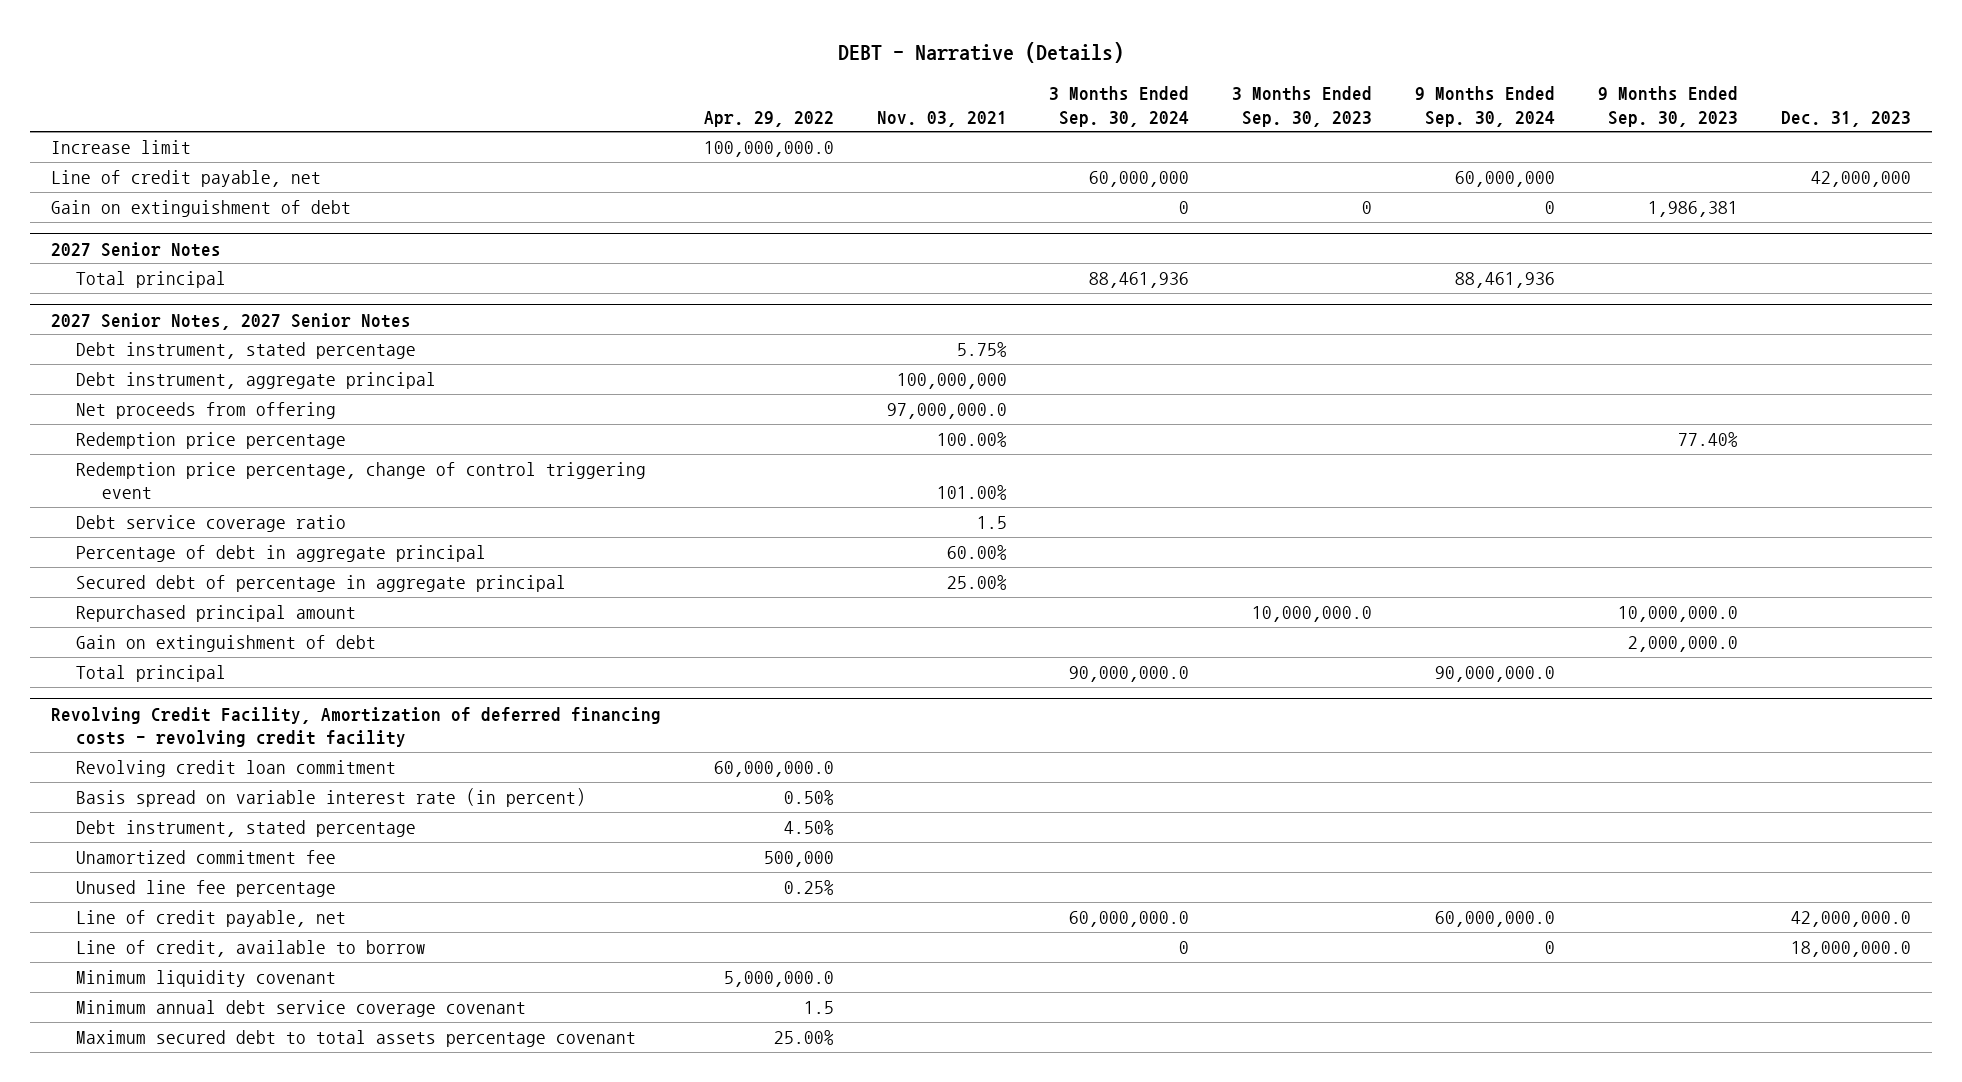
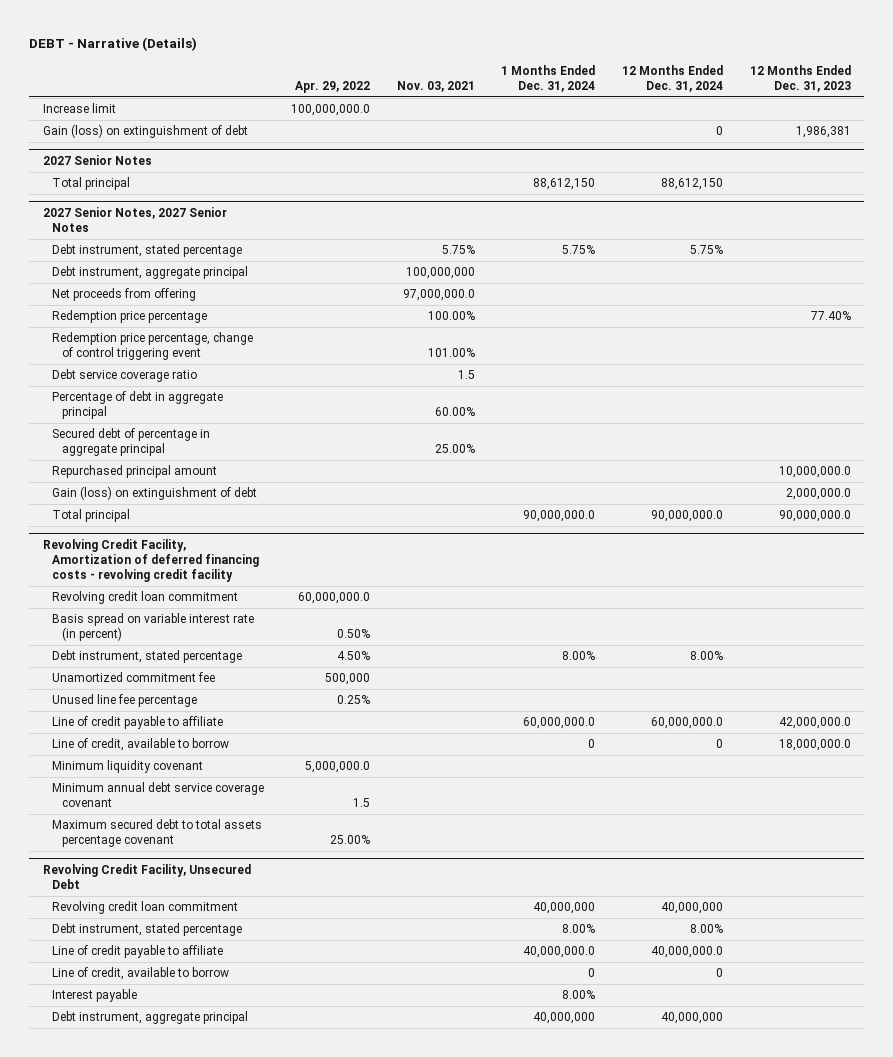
[1049,85,1190,127] 3 Months Ended Sep. 30, 2024 -> none
[1232,85,1373,127] 3 Months Ended Sep. 30, 2023 -> none
[1415,85,1556,127] 9 Months Ended Sep. 30, 2024 -> none
[1597,85,1738,127] 9 Months Ended Sep. 30, 2023 -> none
[1780,110,1911,127] Dec. 31, 2023 -> none
none -> [501,64,596,92] 1 Months Ended Dec. 31, 2024
none -> [621,64,723,92] 12 Months Ended Dec. 31, 2024
none -> [749,64,851,92] 12 Months Ended Dec. 31, 2023
[50,169,321,187] Line of credit payable, net -> none
[50,199,351,217] Gain on extinguishment of debt -> [42,124,248,139] Gain (loss) on extinguishment of debt
[76,634,377,652] Gain on extinguishment of debt -> [52,486,258,501] Gain (loss) on extinguishment of debt
[76,909,347,927] Line of credit payable, net -> [52,716,224,730] Line of credit payable to affiliate
none -> [42,863,251,889] Revolving Credit Facility, Unsecured Debt
none -> [52,901,239,915] Revolving credit loan commitment
none -> [52,923,243,937] Debt instrument, stated percentage
none -> [52,945,224,959] Line of credit payable to affiliate
none -> [52,967,230,981] Line of credit, available to borrow
none -> [52,989,138,1003] Interest payable
none -> [52,1011,249,1025] Debt instrument, aggregate principal

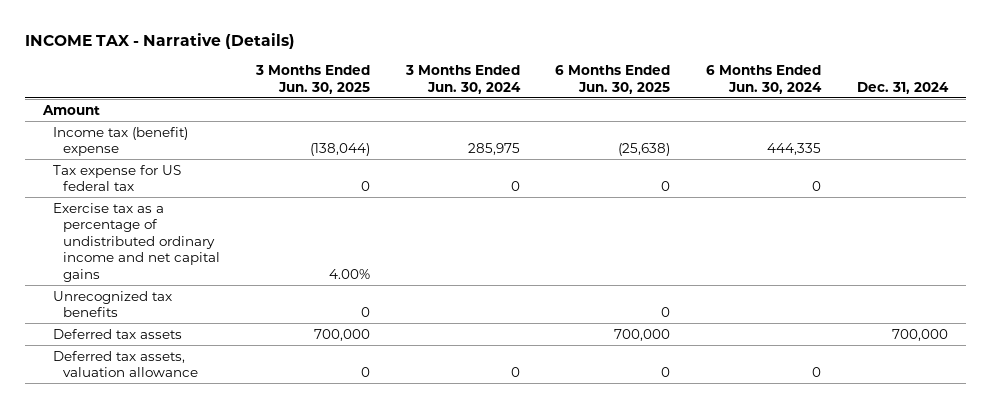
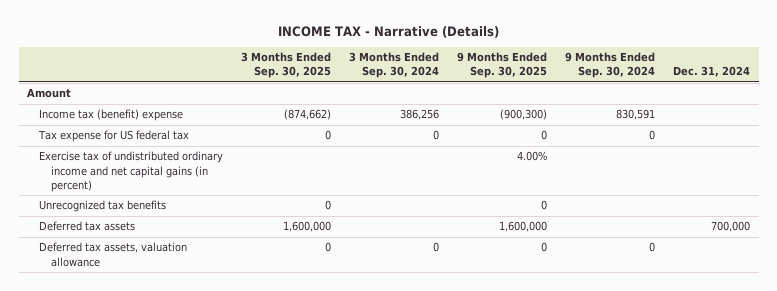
[254,64,370,94] 3 Months Ended Jun. 30, 2025 -> none
[404,64,521,94] 3 Months Ended Jun. 30, 2024 -> none
[555,64,671,94] 6 Months Ended Jun. 30, 2025 -> none
[706,64,823,94] 6 Months Ended Jun. 30, 2024 -> none
none -> [241,52,332,79] 3 Months Ended Sep. 30, 2025
none -> [349,52,440,79] 3 Months Ended Sep. 30, 2024
none -> [456,52,547,79] 9 Months Ended Sep. 30, 2025
none -> [564,52,655,79] 9 Months Ended Sep. 30, 2024
[52,202,220,283] Exercise tax as a percentage of undistributed ordinary income and net capital gains -> [39,151,224,192] Exercise tax of undistributed ordinary income and net capital gains (in percent)

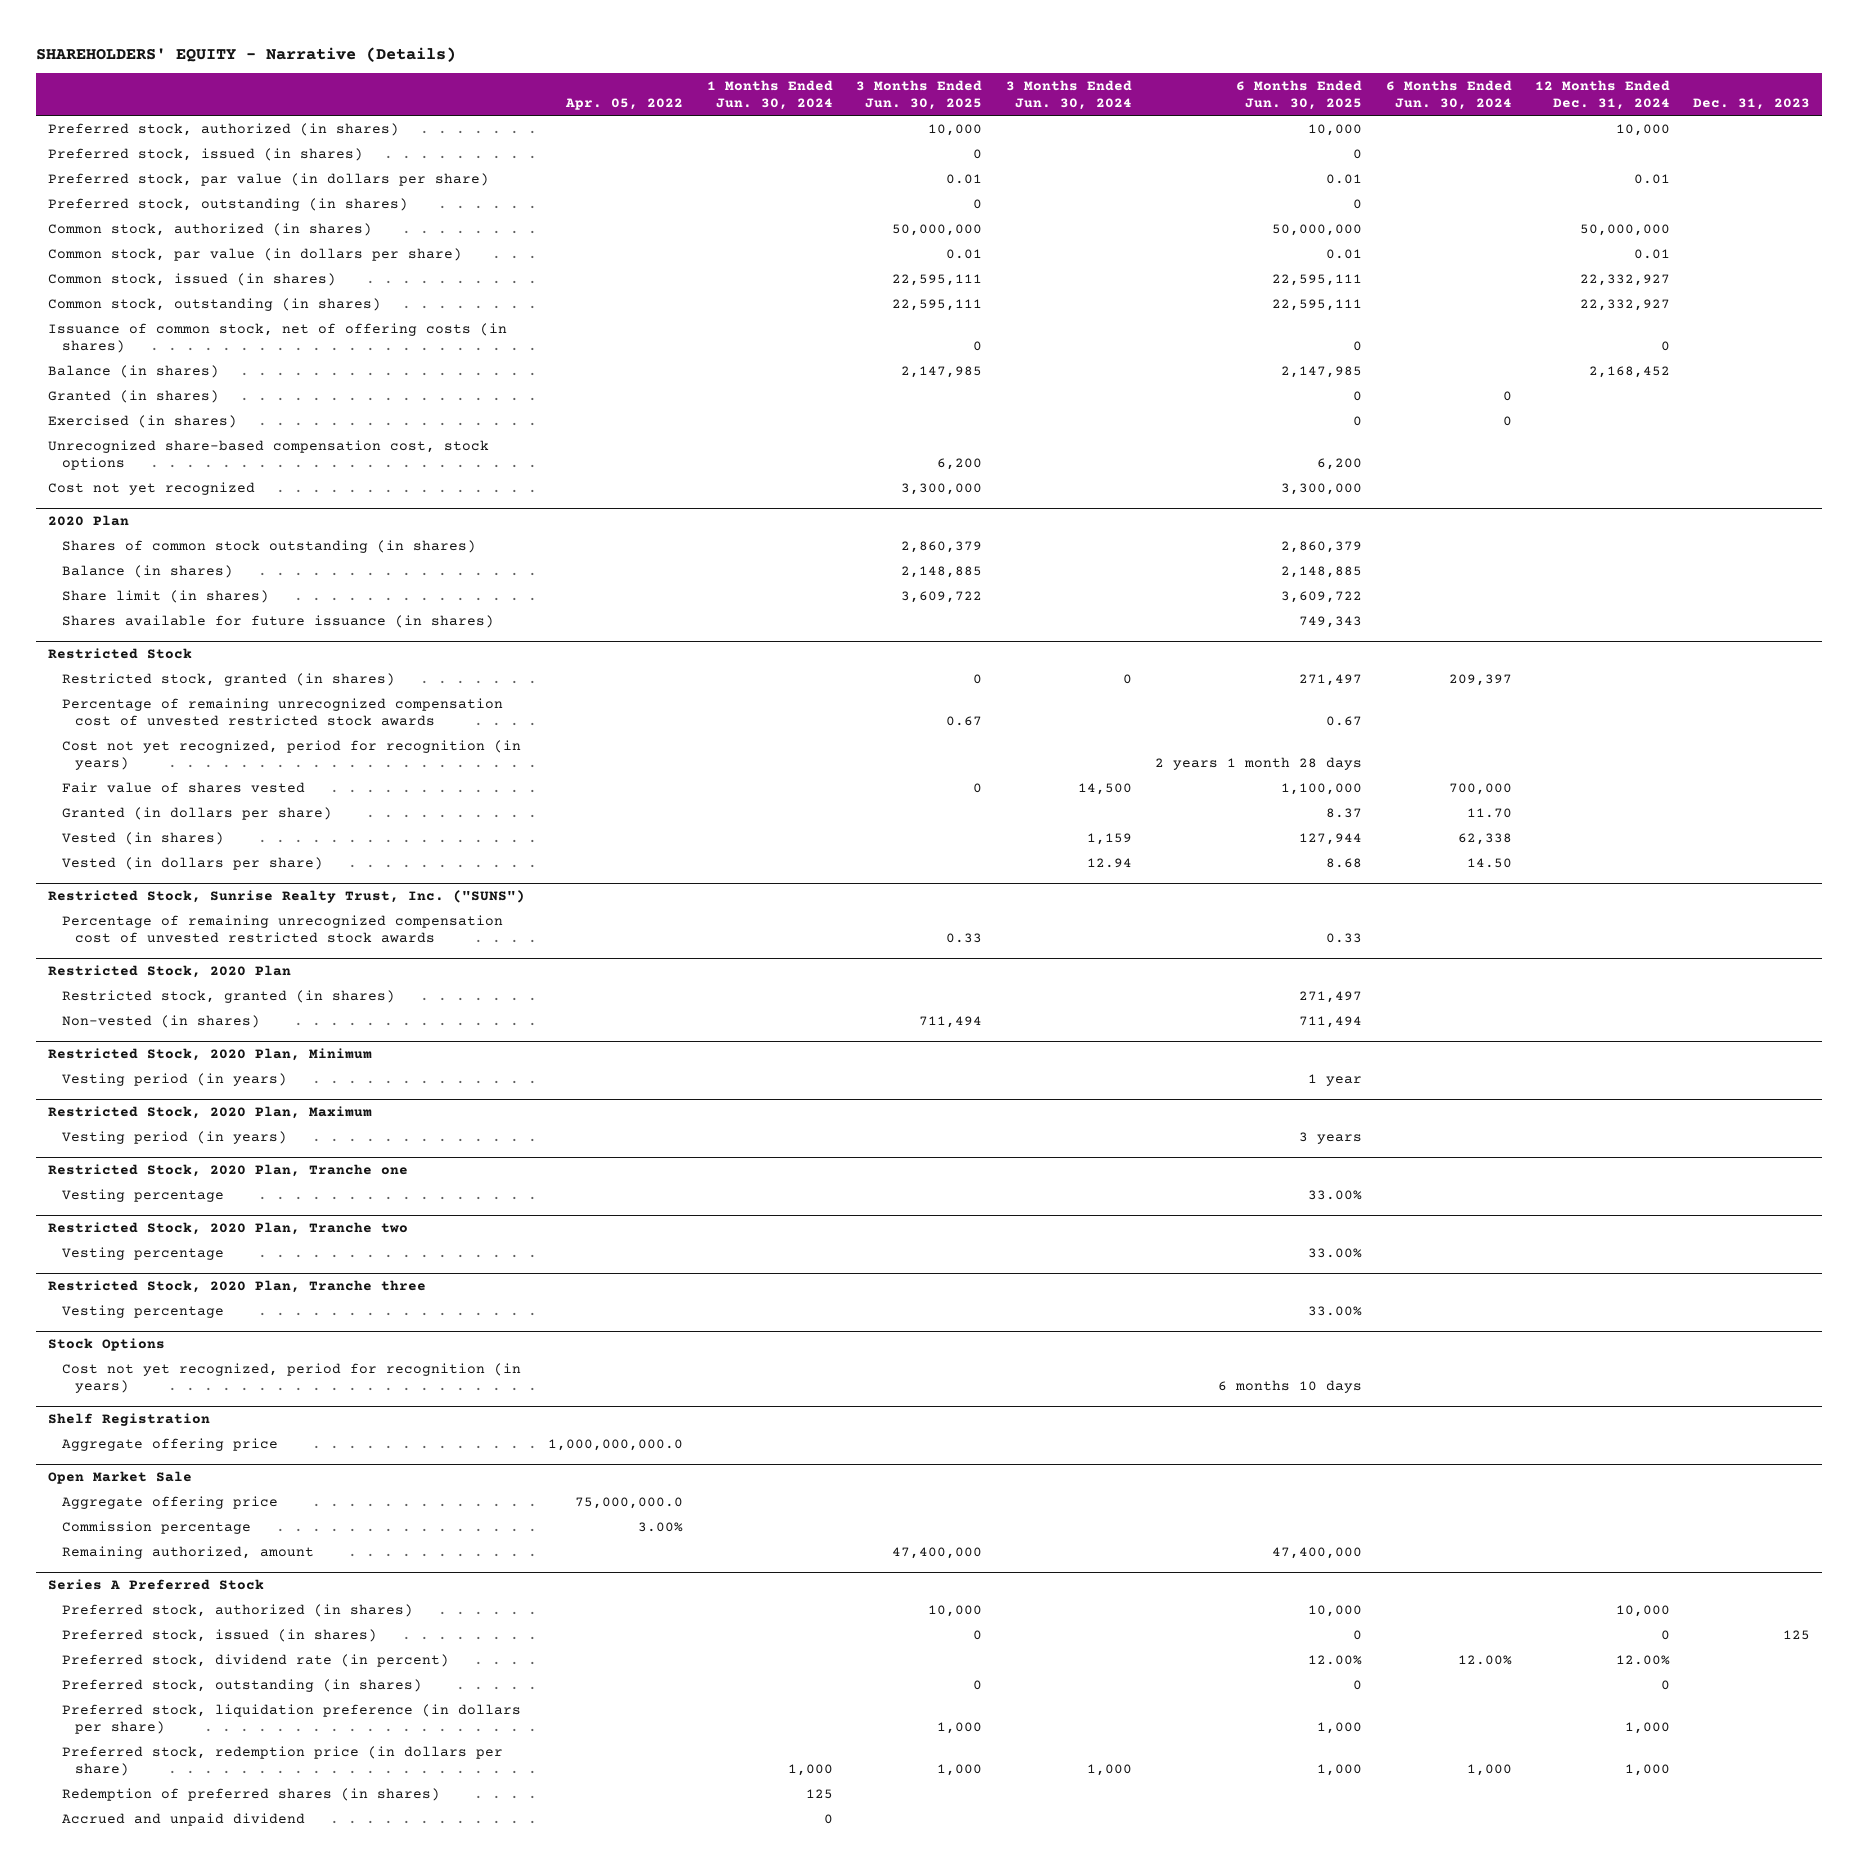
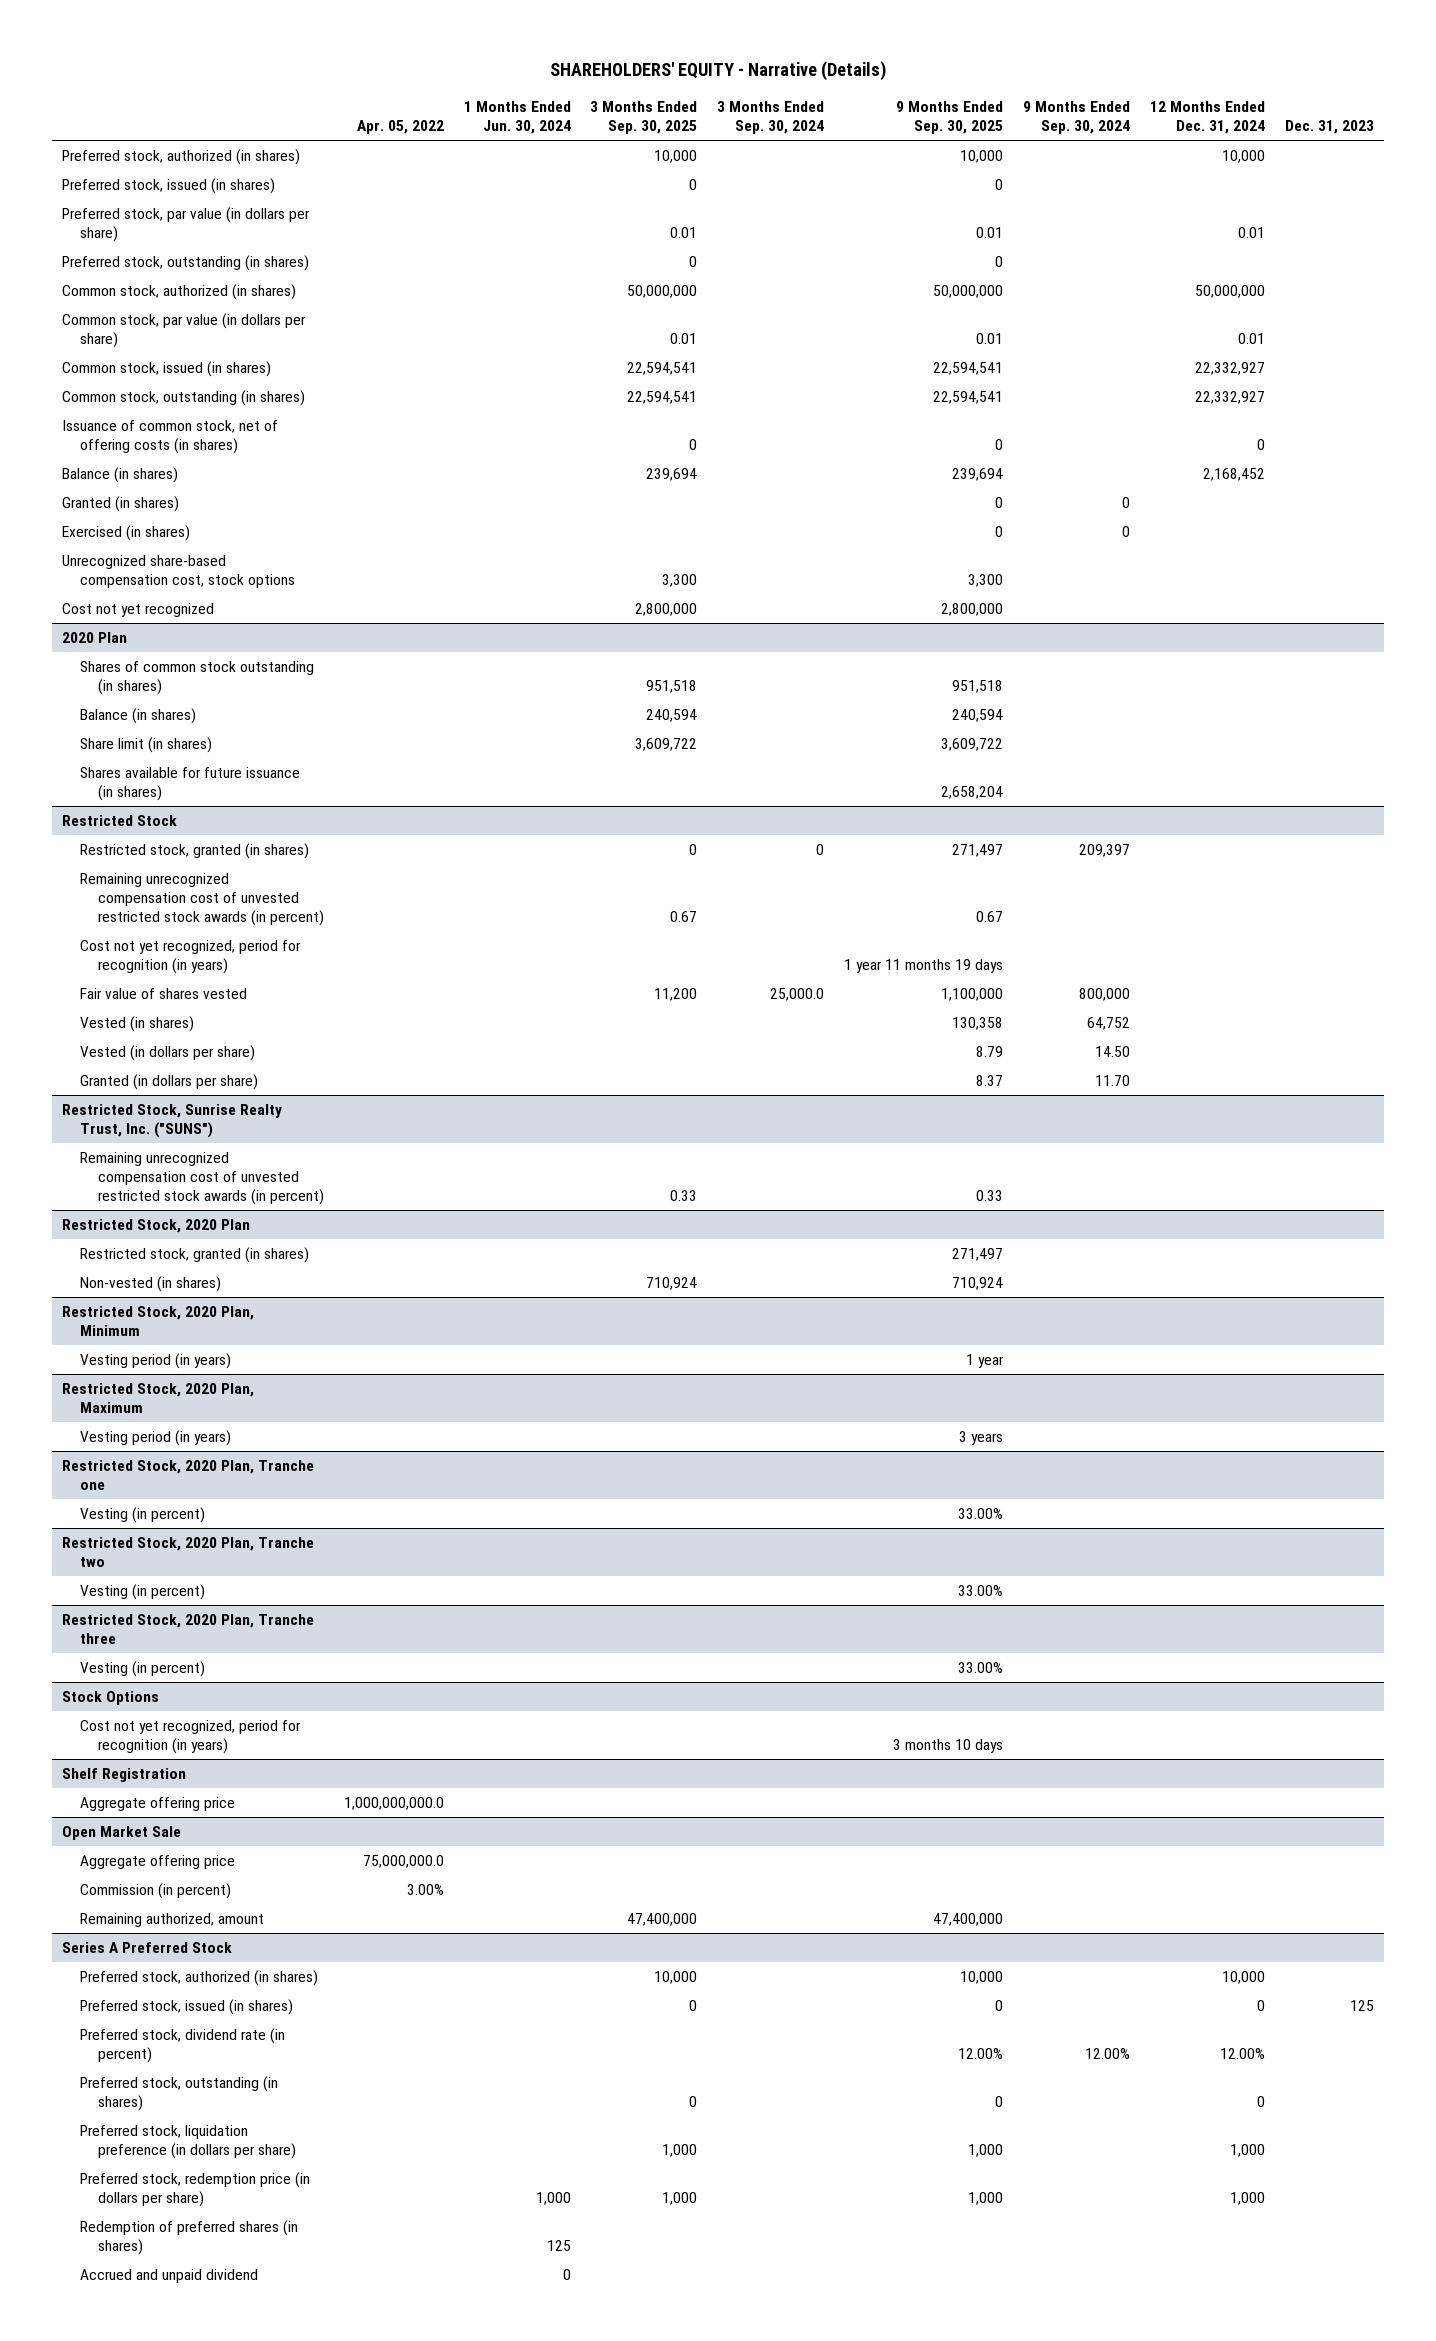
[856,80,983,111] 3 Months Ended Jun. 30, 2025 -> none
[1005,80,1132,111] 3 Months Ended Jun. 30, 2024 -> none
[1236,80,1363,111] 6 Months Ended Jun. 30, 2025 -> none
[1385,80,1512,111] 6 Months Ended Jun. 30, 2024 -> none
none -> [590,100,698,135] 3 Months Ended Sep. 30, 2025
none -> [717,100,825,135] 3 Months Ended Sep. 30, 2024
none -> [896,100,1004,135] 9 Months Ended Sep. 30, 2025
none -> [1023,100,1131,135] 9 Months Ended Sep. 30, 2024
[61,697,503,726] Percentage of remaining unrecognized compensation cost of unvested restricted stock awards -> [79,873,324,927] Remaining unrecognized compensation cost of unvested restricted stock awards (in percent)
[61,806,332,820] Granted (in dollars per share) -> [79,1074,258,1091] Granted (in dollars per share)
[61,914,503,943] Percentage of remaining unrecognized compensation cost of unvested restricted stock awards -> [79,1152,324,1206] Remaining unrecognized compensation cost of unvested restricted stock awards (in percent)
[61,1188,224,1202] Vesting percentage -> [79,1507,205,1524] Vesting (in percent)
[61,1246,224,1260] Vesting percentage -> [79,1584,205,1601] Vesting (in percent)
[61,1304,224,1318] Vesting percentage -> [79,1661,205,1678] Vesting (in percent)
[61,1520,251,1534] Commission percentage -> [79,1883,231,1900] Commission (in percent)

